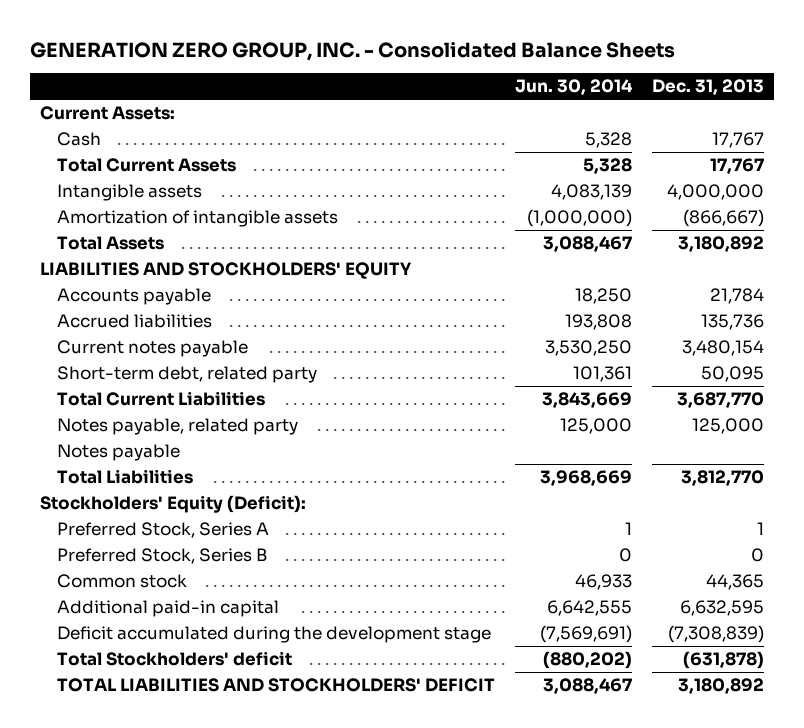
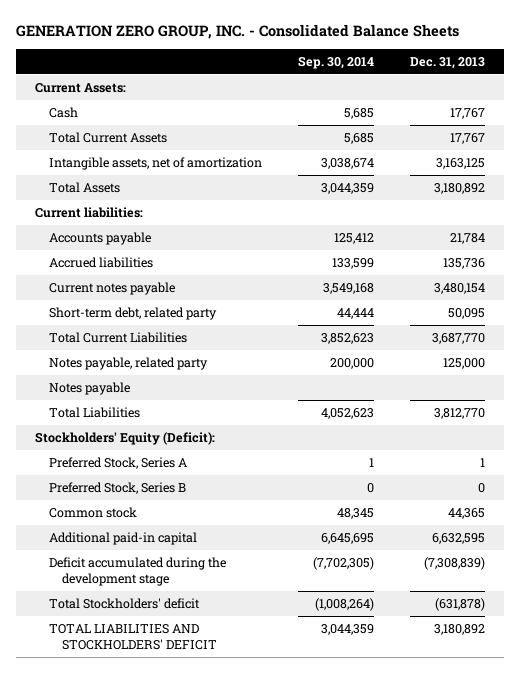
[515,79,634,96] Jun. 30, 2014 -> none
none -> [298,56,375,70] Sep. 30, 2014
[57,210,339,228] Amortization of intangible assets -> none
[57,184,203,202] Intangible assets -> [48,157,262,171] Intangible assets, net of amortization
[667,184,765,201] 4,000,000 -> [436,158,486,170] 3,163,125
[40,262,413,280] LIABILITIES AND STOCKHOLDERS' EQUITY -> none
none -> [34,207,143,219] Current liabilities:

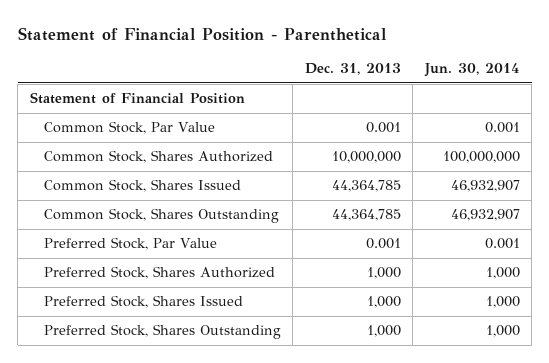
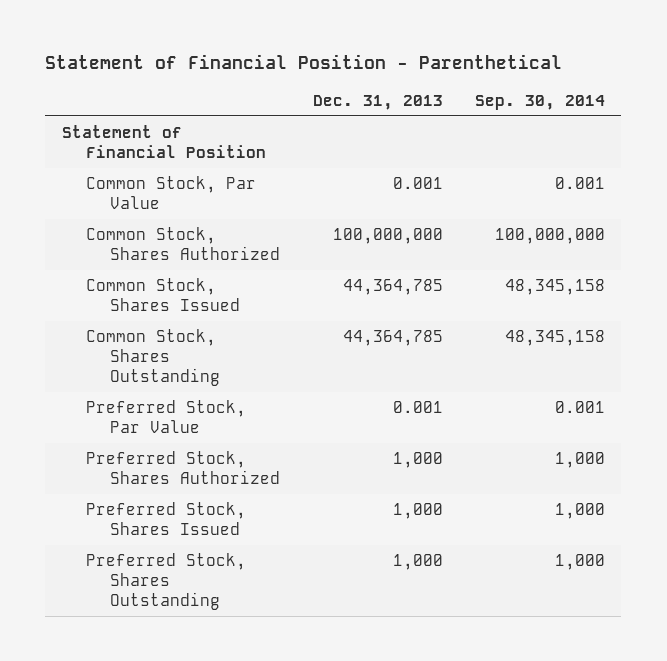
[423,63,520,78] Jun. 30, 2014 -> none
none -> [475,94,606,110] Sep. 30, 2014
[331,151,401,164] 10,000,000 -> [332,227,443,244] 100,000,000

